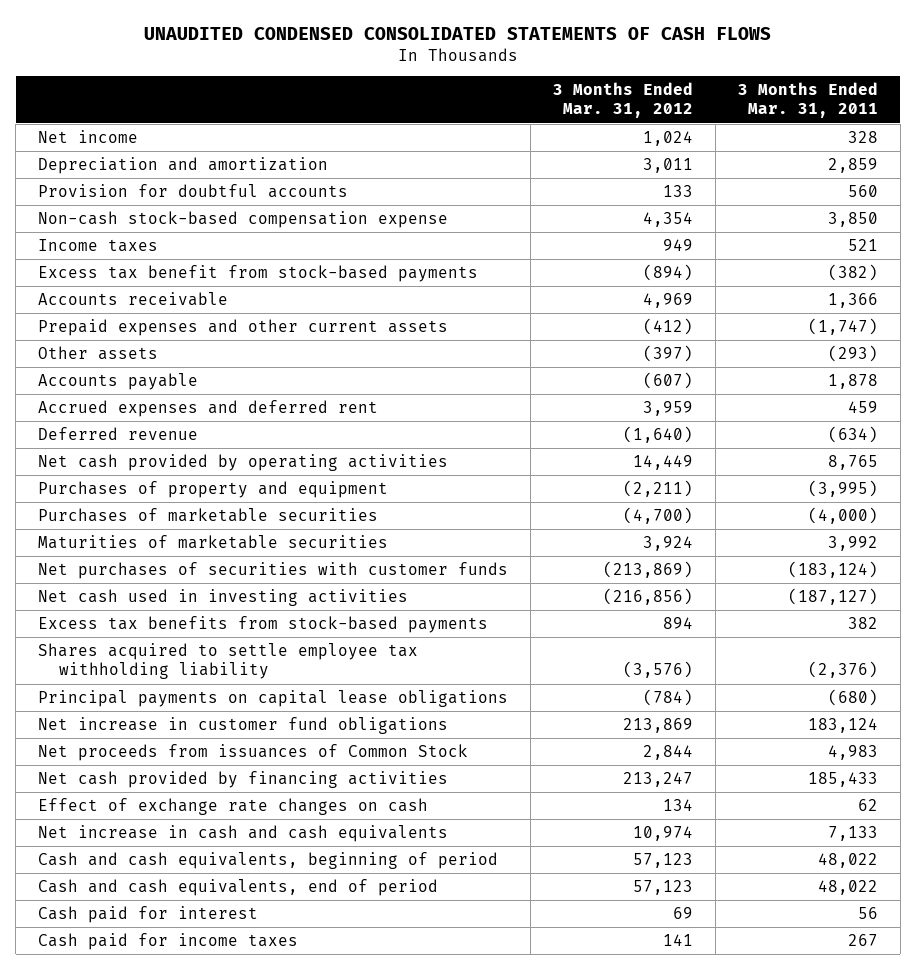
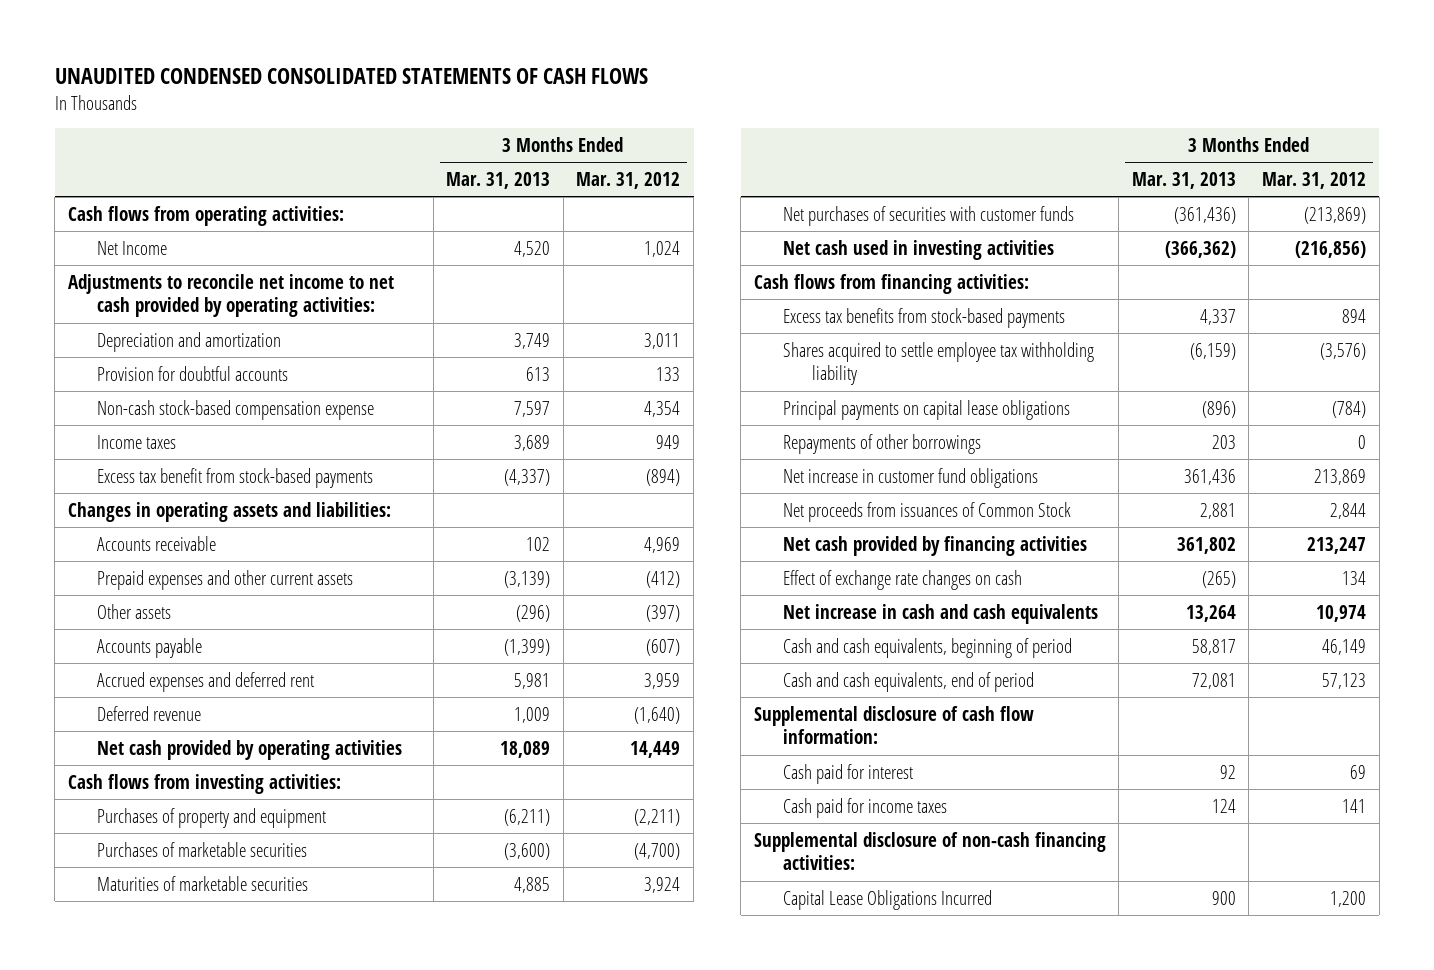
[737,81,878,119] 3 Months Ended Mar. 31, 2011 -> none
none -> [446,172,551,190] Mar. 31, 2013
none -> [68,205,345,226] Cash flows from operating activities:
[38,130,139,144] Net income -> [97,240,168,255] Net Income
none -> [68,273,395,318] Adjustments to reconcile net income to net cash provided by operating activities:
none -> [68,501,392,522] Changes in operating assets and liabilities:
none -> [68,773,342,794] Cash flows from investing activities:
none -> [753,273,1029,294] Cash flows from financing activities:
none -> [783,433,982,454] Repayments of other borrowings
[633,853,694,869] 57,123 -> [1322,638,1367,655] 46,149
none -> [753,705,1034,745] Supplemental disclosure of cash flow information:
none -> [753,831,1106,871] Supplemental disclosure of non-cash financing activities:
none -> [783,889,993,910] Capital Lease Obligations Incurred

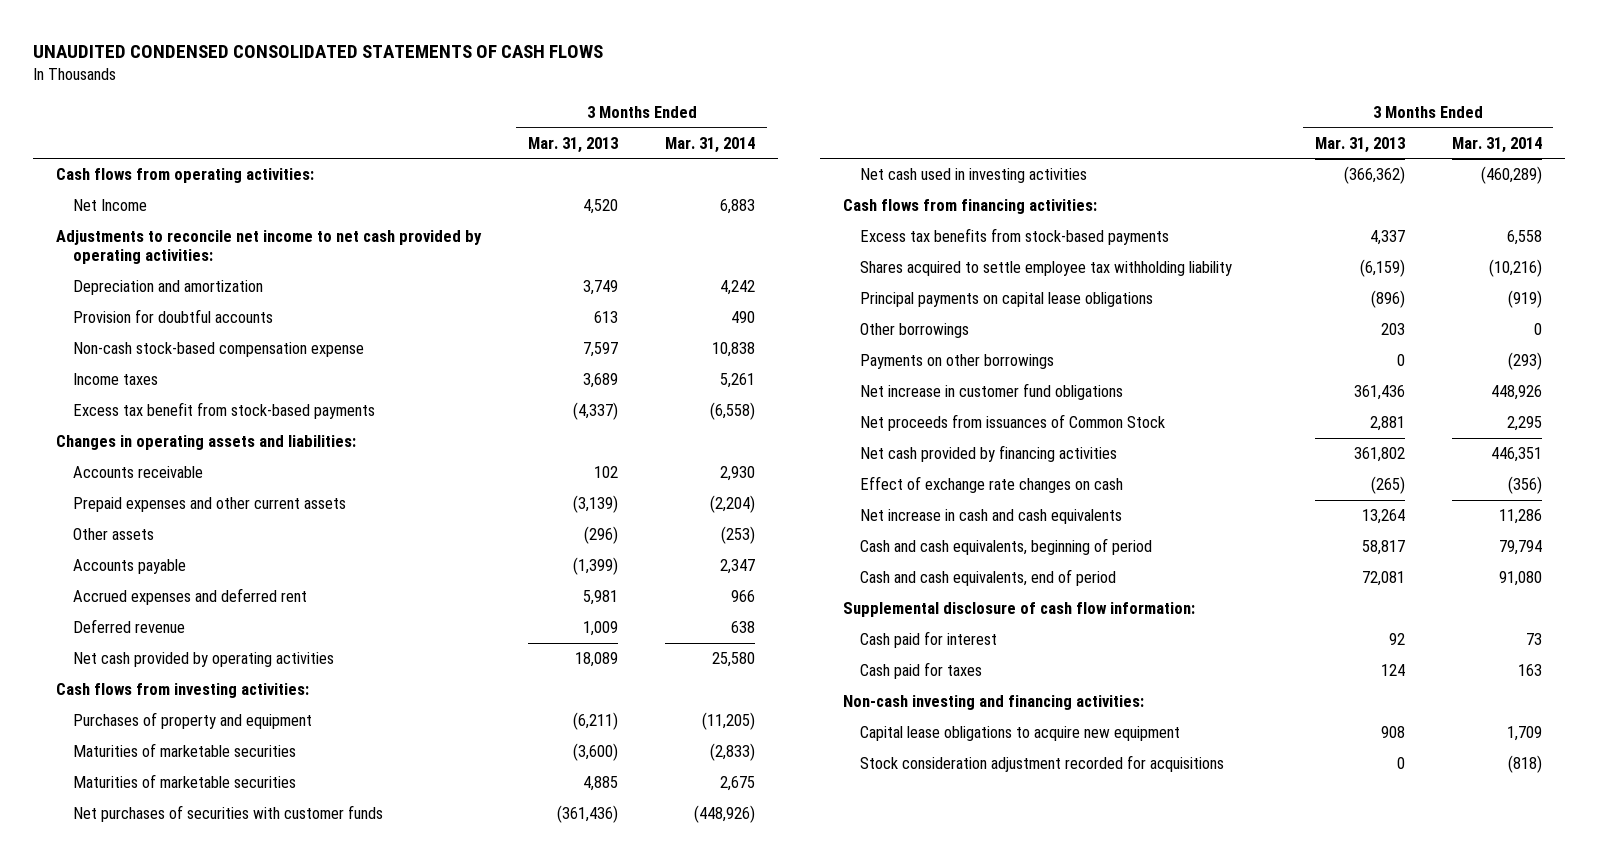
[576,172,681,190] Mar. 31, 2012 -> none
none -> [665,136,756,153] Mar. 31, 2014
[97,841,308,857] Purchases of marketable securities -> [73,743,297,758] Maturities of marketable securities
none -> [859,323,969,339] Other borrowings
[783,433,982,454] Repayments of other borrowings -> [859,354,1054,370] Payments on other borrowings
[1211,434,1236,449] 203 -> [1396,354,1405,367] 0
[783,797,948,818] Cash paid for income taxes -> [859,662,982,680] Cash paid for taxes
[753,831,1106,871] Supplemental disclosure of non-cash financing activities: -> [842,695,1144,711] Non-cash investing and financing activities:
[783,889,993,910] Capital Lease Obligations Incurred -> [859,726,1180,742] Capital lease obligations to acquire new equipment
[1211,890,1236,905] 900 -> [1380,726,1405,739] 908
none -> [859,755,1224,773] Stock consideration adjustment recorded for acquisitions

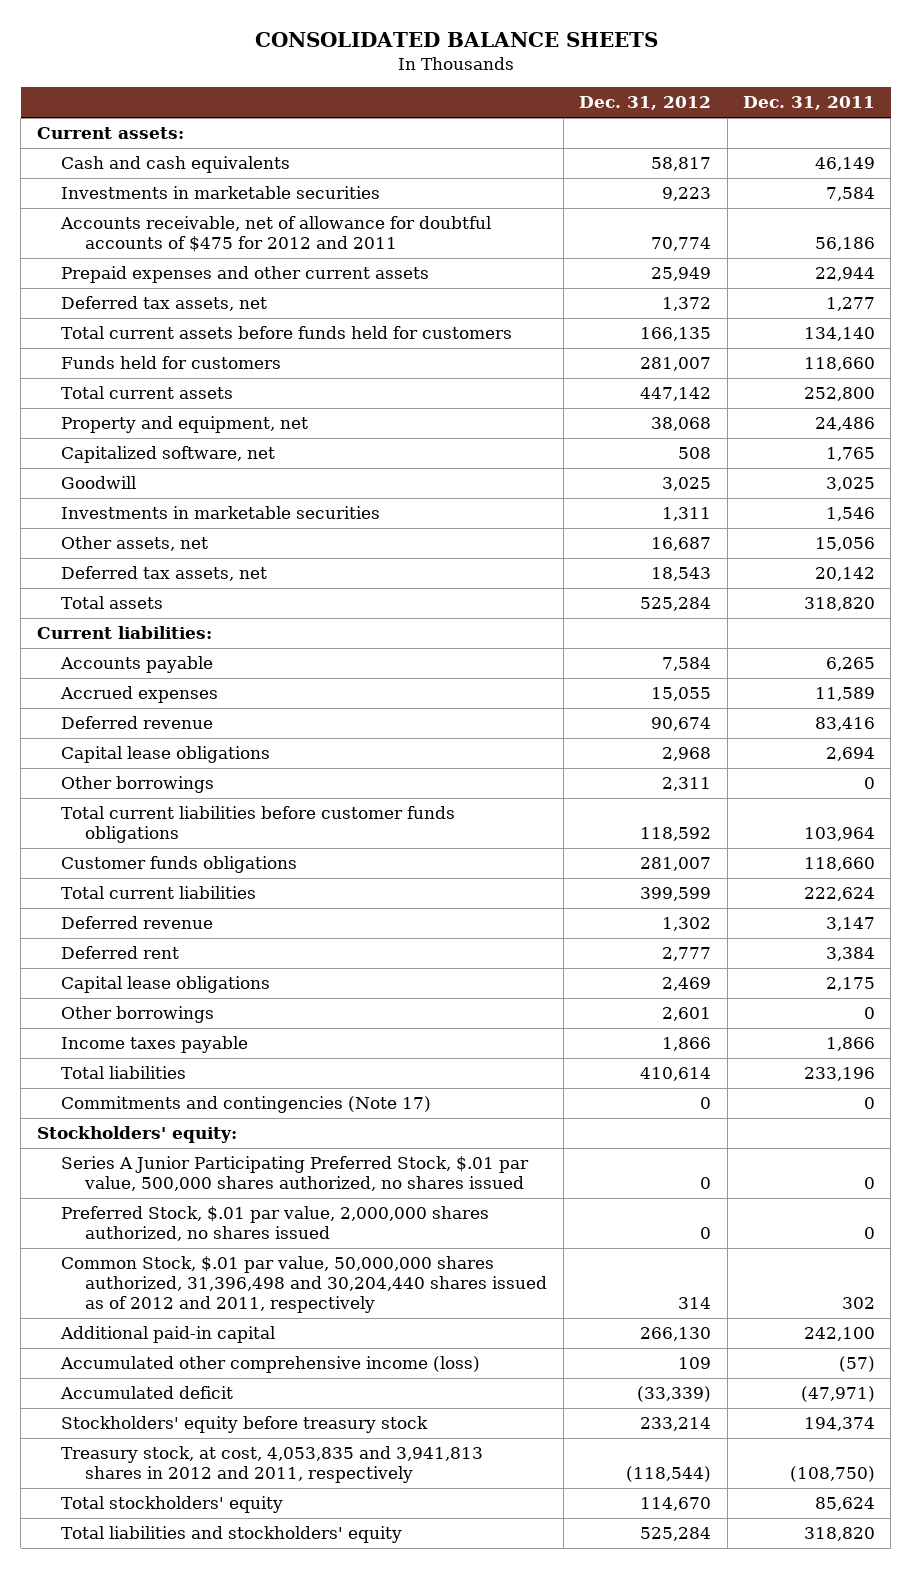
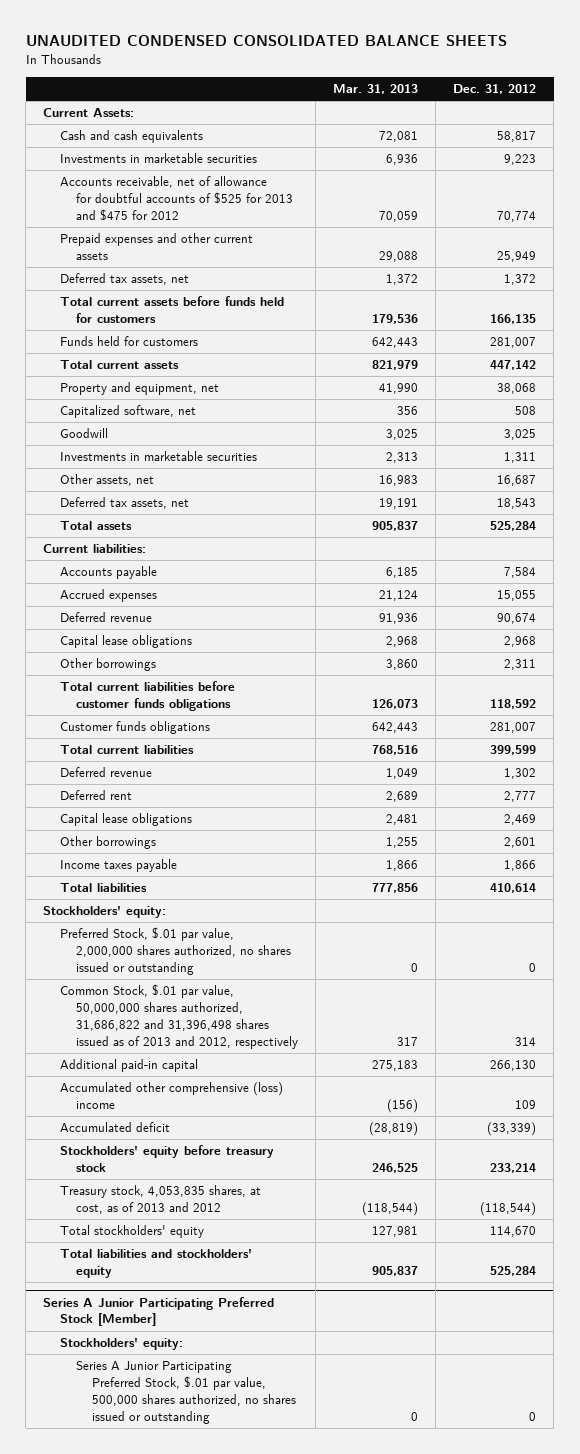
[254,31,658,47] CONSOLIDATED BALANCE SHEETS -> [25,35,507,47] UNAUDITED CONDENSED CONSOLIDATED BALANCE SHEETS
[742,96,875,111] Dec. 31, 2011 -> none
none -> [333,84,419,95] Mar. 31, 2013
[36,127,184,140] Current assets: -> [43,108,135,118] Current Assets:
[59,216,491,253] Accounts receivable, net of allowance for doubtful accounts of $475 for 2012 and 2011 -> [59,176,294,221] Accounts receivable, net of allowance for doubtful accounts of $525 for 2013 and $475 for 2012
[60,1096,431,1114] Commitments and contingencies (Note 17) -> none
[60,1156,529,1192] Series A Junior Participating Preferred Stock, $.01 par value, 500,000 shares authorized, no shares issued -> none
[60,1206,489,1242] Preferred Stock, $.01 par value, 2,000,000 shares authorized, no shares issued -> [59,927,292,975] Preferred Stock, $.01 par value, 2,000,000 shares authorized, no shares issued or outstanding
[60,1256,548,1313] Common Stock, $.01 par value, 50,000,000 shares authorized, 31,396,498 and 30,204,440 shares issued as of 2012 and 2011, respectively -> [59,984,299,1049] Common Stock, $.01 par value, 50,000,000 shares authorized, 31,686,822 and 31,396,498 shares issued as of 2013 and 2012, respectively
[59,1356,480,1374] Accumulated other comprehensive income (loss) -> [59,1082,283,1110] Accumulated other comprehensive (loss) income
[60,1446,483,1484] Treasury stock, at cost, 4,053,835 and 3,941,813 shares in 2012 and 2011, respectively -> [59,1185,261,1215] Treasury stock, 4,053,835 shares, at cost, as of 2013 and 2012
none -> [43,1296,275,1327] Series A Junior Participating Preferred Stock [Member]
none -> [59,1338,183,1351] Stockholders' equity:
none -> [76,1361,297,1424] Series A Junior Participating Preferred Stock, $.01 par value, 500,000 shares authorized, no shares issued or outstanding

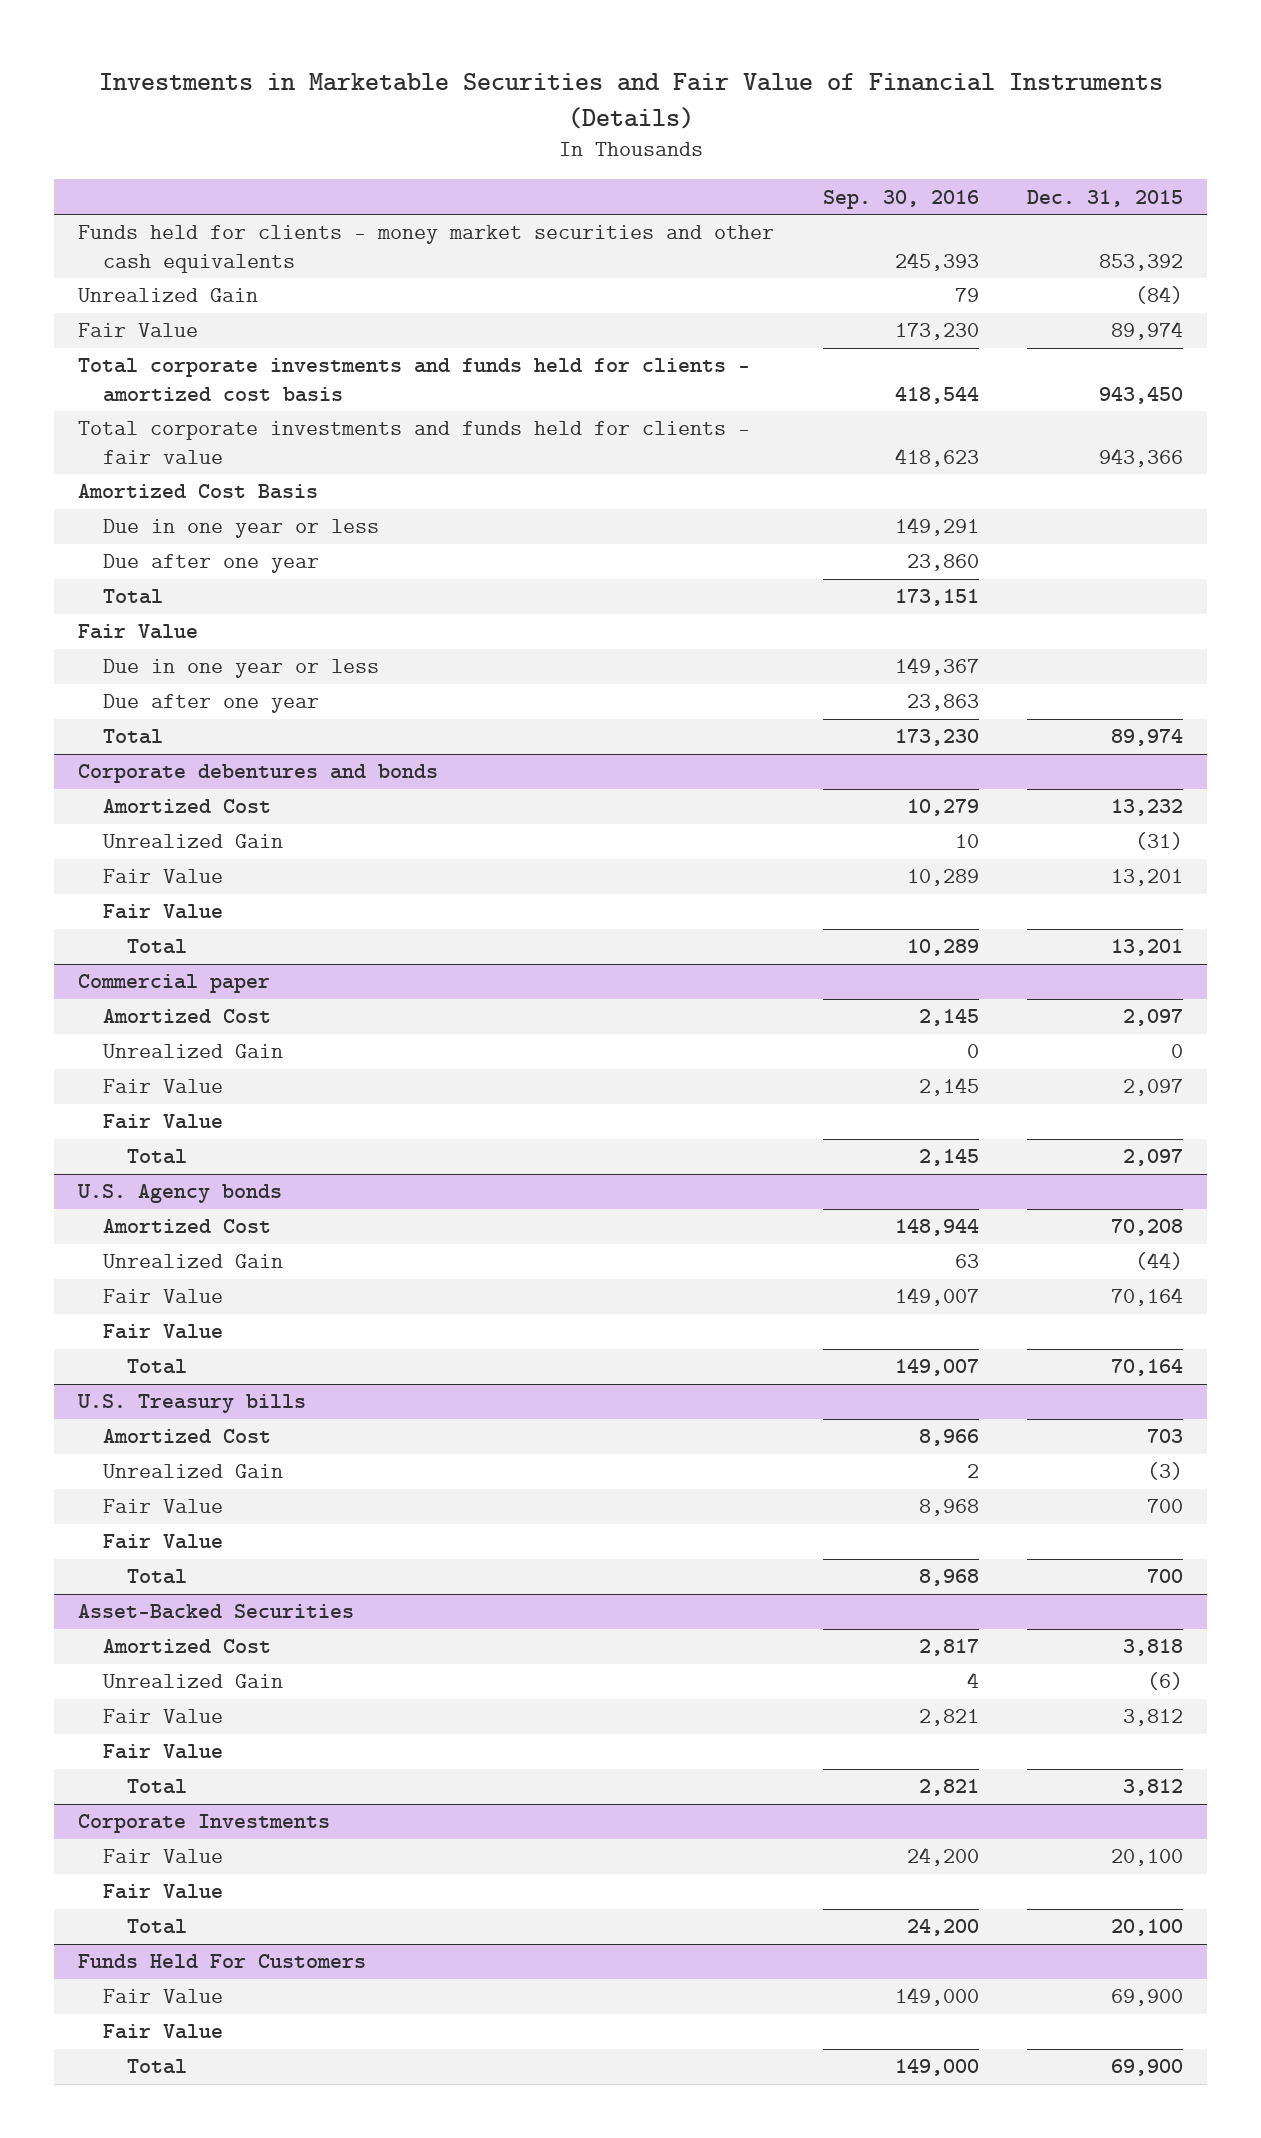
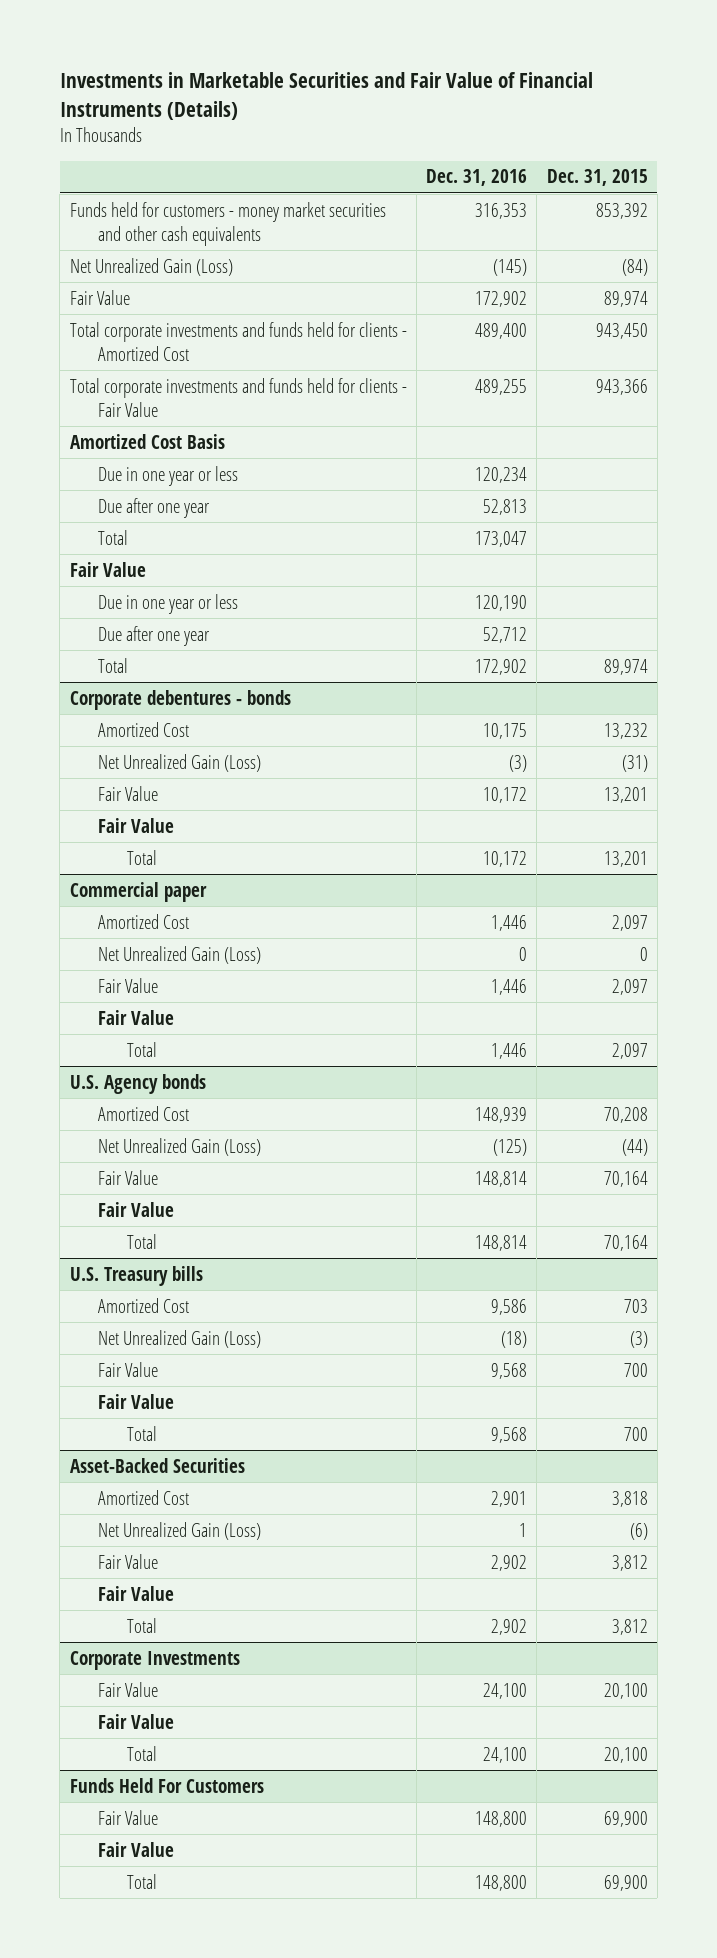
[822,189,979,209] Sep. 30, 2016 -> none
none -> [426,169,528,187] Dec. 31, 2016
[78,225,775,273] Funds held for clients - money market securities and other cash equivalents -> [69,201,386,246] Funds held for customers - money market securities and other cash equivalents
[78,288,259,303] Unrealized Gain -> [69,257,233,276] Net Unrealized Gain (Loss)
[78,358,751,402] Total corporate investments and funds held for clients - amortized cost basis -> [69,321,407,361] Total corporate investments and funds held for clients - Amortized Cost
[78,421,751,464] Total corporate investments and funds held for clients - fair value -> [69,377,407,417] Total corporate investments and funds held for clients - Fair Value
[78,764,439,784] Corporate debentures and bonds -> [69,689,291,710] Corporate debentures - bonds
[102,834,283,849] Unrealized Gain -> [98,753,262,772] Net Unrealized Gain (Loss)
[102,1044,283,1059] Unrealized Gain -> [98,945,262,964] Net Unrealized Gain (Loss)
[102,1254,283,1269] Unrealized Gain -> [98,1137,262,1156] Net Unrealized Gain (Loss)
[102,1464,283,1479] Unrealized Gain -> [98,1329,262,1348] Net Unrealized Gain (Loss)
[102,1674,283,1689] Unrealized Gain -> [98,1521,262,1540] Net Unrealized Gain (Loss)

